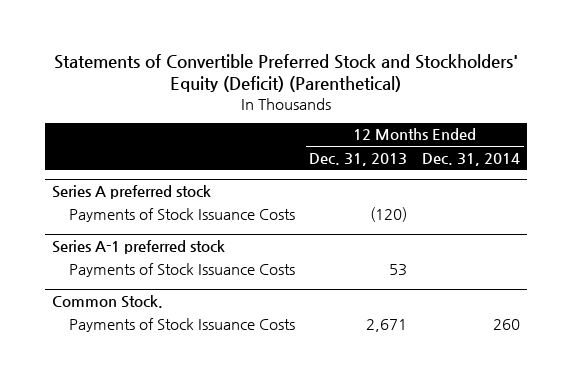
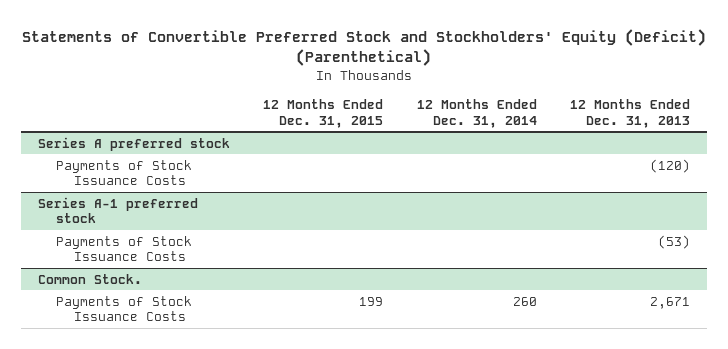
none -> [263,99,384,128] 12 Months Ended Dec. 31, 2015
[389,263,408,276] 53 -> [658,234,691,249] (53)

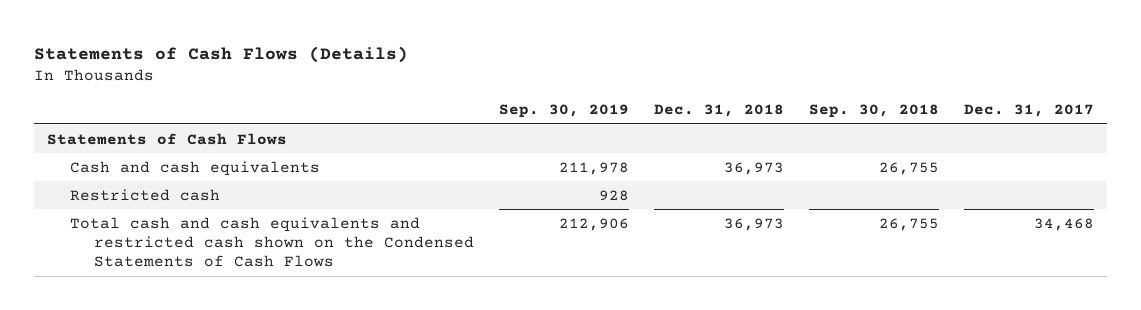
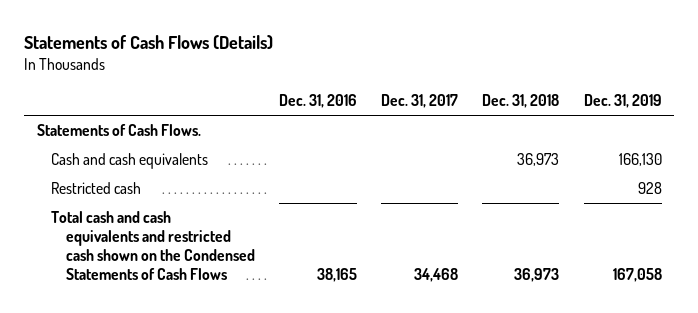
[498,104,629,119] Sep. 30, 2019 -> none
[809,104,940,119] Sep. 30, 2018 -> none
none -> [279,94,358,109] Dec. 31, 2016
none -> [583,94,662,109] Dec. 31, 2019
[46,132,287,145] Statements of Cash Flows -> [36,124,201,137] Statements of Cash Flows.

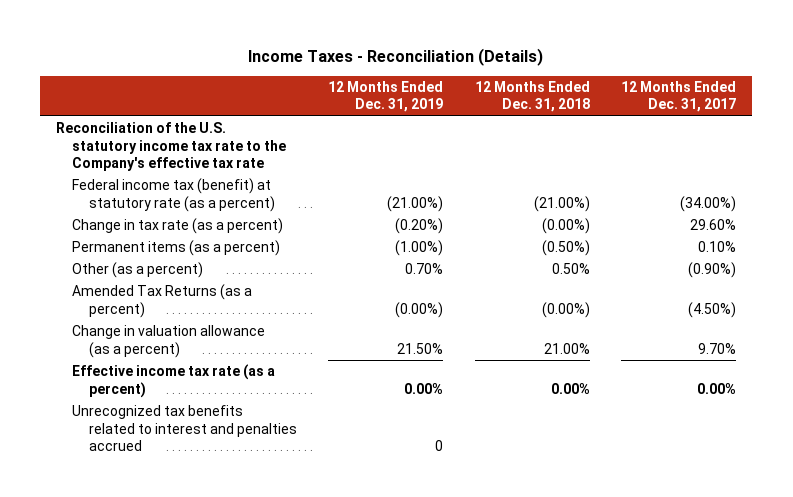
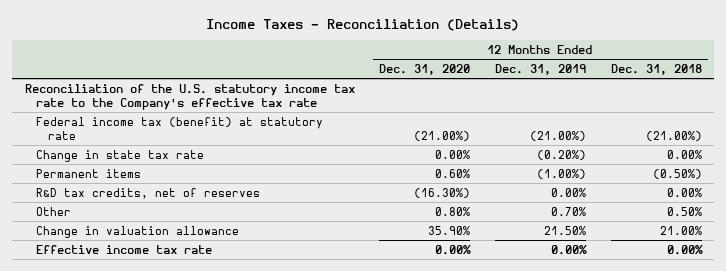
[621,80,737,113] 12 Months Ended Dec. 31, 2017 -> none
none -> [379,63,471,75] Dec. 31, 2020
[72,284,253,318] Amended Tax Returns (as a percent) -> none
[72,405,297,452] Unrecognized tax benefits related to interest and penalties accrued -> none
[72,178,275,212] Federal income tax (benefit) at statutory rate (as a percent) -> [36,116,324,140] Federal income tax (benefit) at statutory rate
[72,218,284,235] Change in tax rate (as a percent) -> [36,149,205,162] Change in state tax rate
[541,218,590,235] (0.00%) -> [666,149,702,159] 0.00%
[72,240,281,257] Permanent items (as a percent) -> [36,168,142,178] Permanent items
none -> [36,187,261,199] R&D tax credits, net of reserves
[72,262,204,279] Other (as a percent) -> [36,206,72,216] Other
[72,325,266,358] Change in valuation allowance (as a percent) -> [36,225,240,238] Change in valuation allowance
[72,364,276,398] Effective income tax rate (as a percent) -> [36,244,213,254] Effective income tax rate

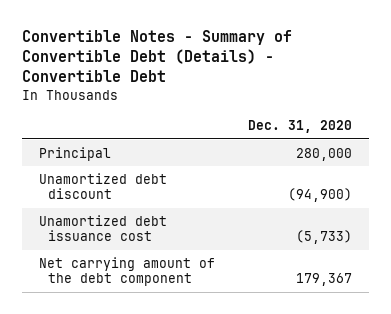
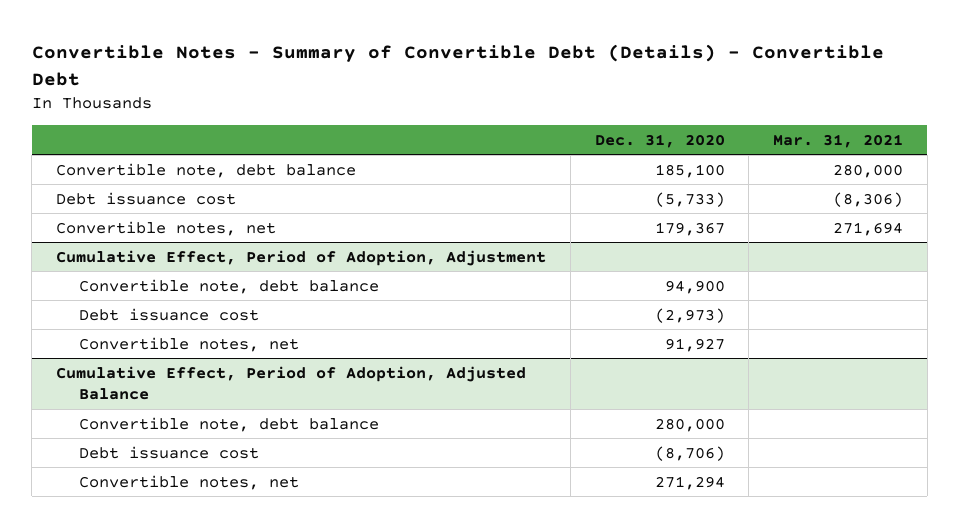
none -> [773,133,904,148] Mar. 31, 2021
[38,146,111,161] Principal -> none
[38,172,167,200] Unamortized debt discount -> none
none -> [56,162,357,178] Convertible note, debt balance
[38,214,167,242] Unamortized debt issuance cost -> [56,191,237,205] Debt issuance cost
[38,256,215,287] Net carrying amount of the debt component -> [56,220,277,236] Convertible notes, net
none -> [56,249,547,266] Cumulative Effect, Period of Adoption, Adjustment
none -> [79,278,380,294] Convertible note, debt balance
none -> [79,307,260,321] Debt issuance cost
none -> [79,336,300,352] Convertible notes, net
none -> [56,365,527,401] Cumulative Effect, Period of Adoption, Adjusted Balance
none -> [79,416,380,432] Convertible note, debt balance
none -> [79,445,260,459] Debt issuance cost
none -> [79,474,300,490] Convertible notes, net

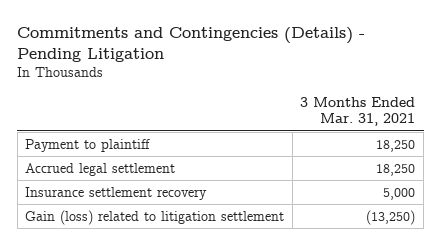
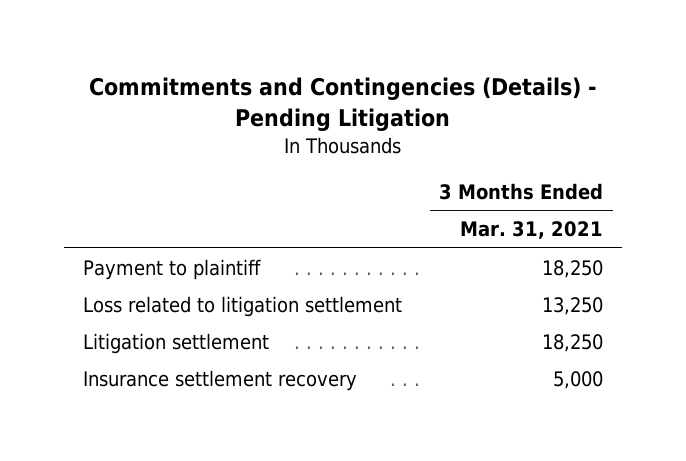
none -> [82,295,402,317] Loss related to litigation settlement
[25,162,176,176] Accrued legal settlement -> [82,332,269,354] Litigation settlement
[25,209,285,225] Gain (loss) related to litigation settlement -> none

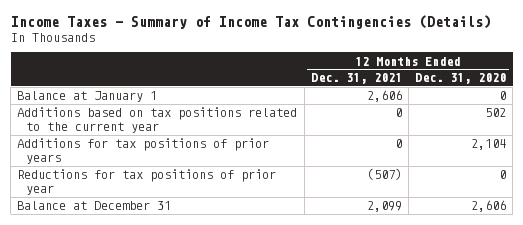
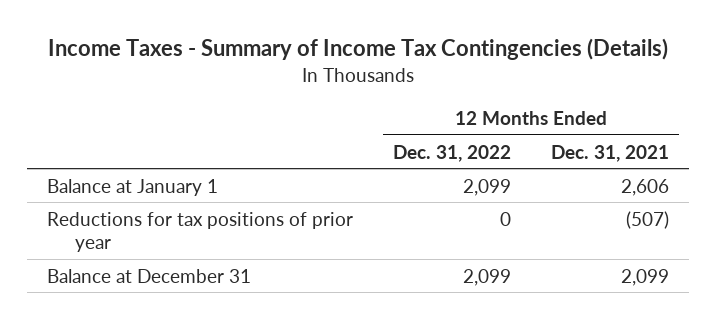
[414,73,506,85] Dec. 31, 2020 -> none
none -> [392,144,511,162] Dec. 31, 2022
[17,107,298,134] Additions based on tax positions related to the current year -> none
[17,138,270,165] Additions for tax positions of prior years -> none

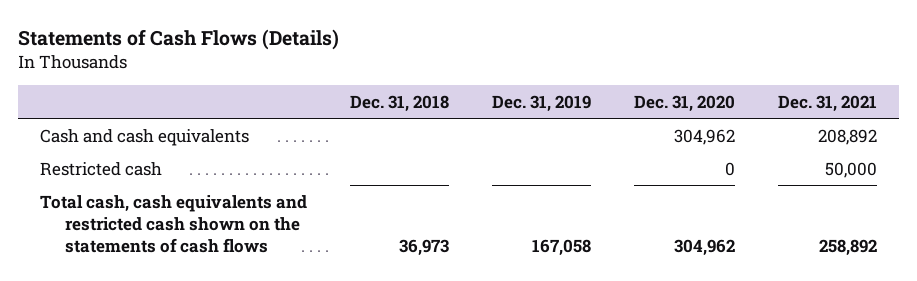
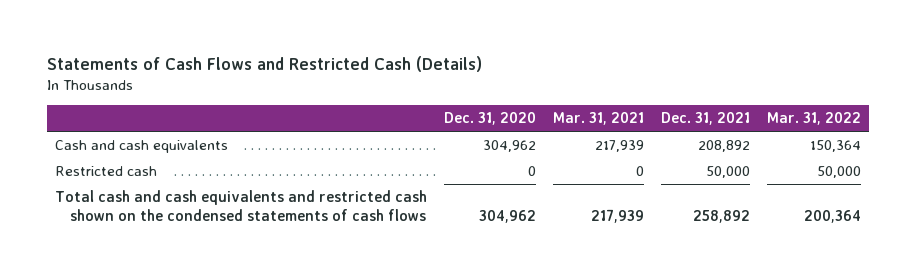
[18,28,340,50] Statements of Cash Flows (Details) -> [46,56,482,73] Statements of Cash Flows and Restricted Cash (Details)
[350,94,450,112] Dec. 31, 2018 -> none
[492,94,592,112] Dec. 31, 2019 -> none
none -> [553,112,645,126] Mar. 31, 2021
none -> [766,112,861,126] Mar. 31, 2022
[39,194,307,253] Total cash, cash equivalents and restricted cash shown on the statements of cash flows -> [55,189,428,221] Total cash and cash equivalents and restricted cash shown on the condensed statements of cash flows

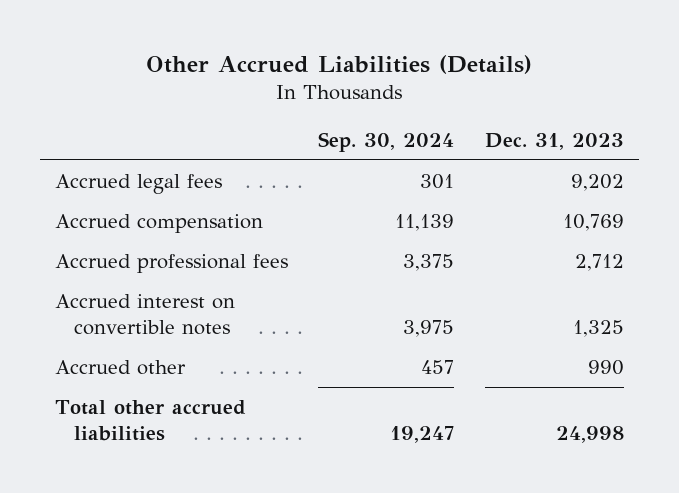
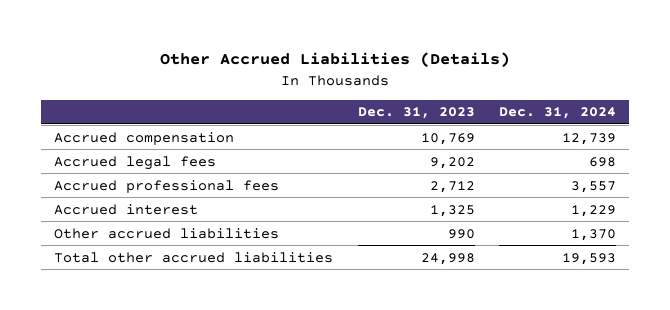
[318,131,455,152] Sep. 30, 2024 -> none
none -> [499,107,617,120] Dec. 31, 2024
[55,174,223,195] Accrued legal fees -> [53,155,216,170] Accrued legal fees
[55,294,236,335] Accrued interest on convertible notes -> [53,203,198,215] Accrued interest
[55,360,187,376] Accrued other -> [53,227,279,239] Other accrued liabilities

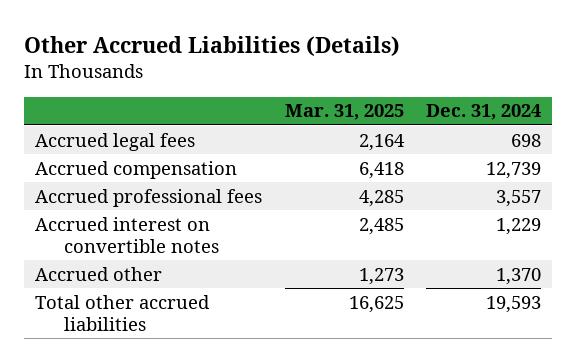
[357,107,475,120] Dec. 31, 2023 -> none
none -> [284,104,404,121] Mar. 31, 2025
[53,131,234,145] Accrued compensation -> [35,160,238,179] Accrued compensation
[53,203,198,215] Accrued interest -> [35,216,219,253] Accrued interest on convertible notes
[53,227,279,239] Other accrued liabilities -> [35,266,163,281] Accrued other

